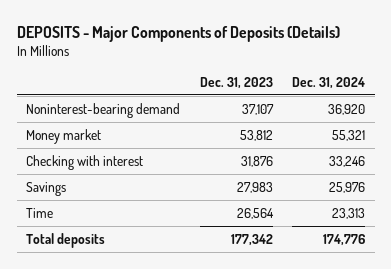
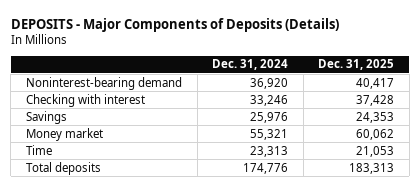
[199,77,273,90] Dec. 31, 2023 -> none
none -> [318,59,395,71] Dec. 31, 2025
[26,128,102,144] Money market -> [25,127,103,141] Money market

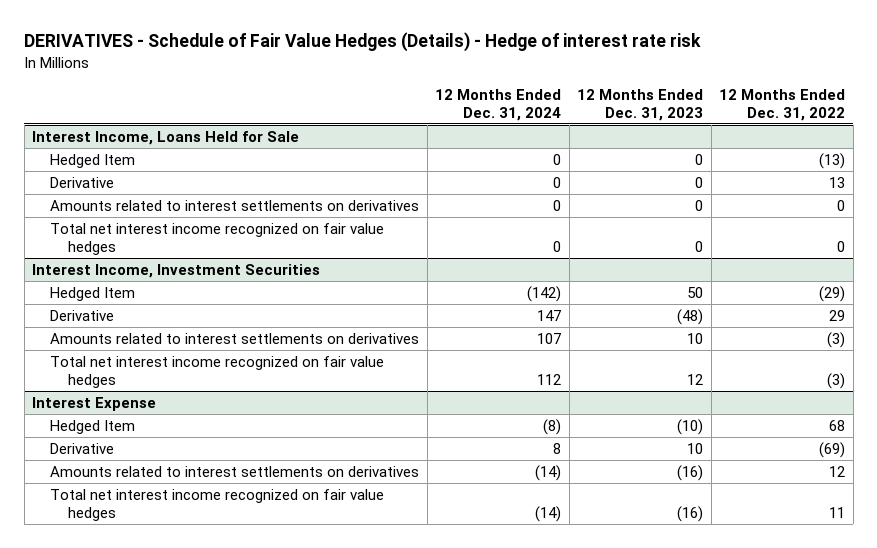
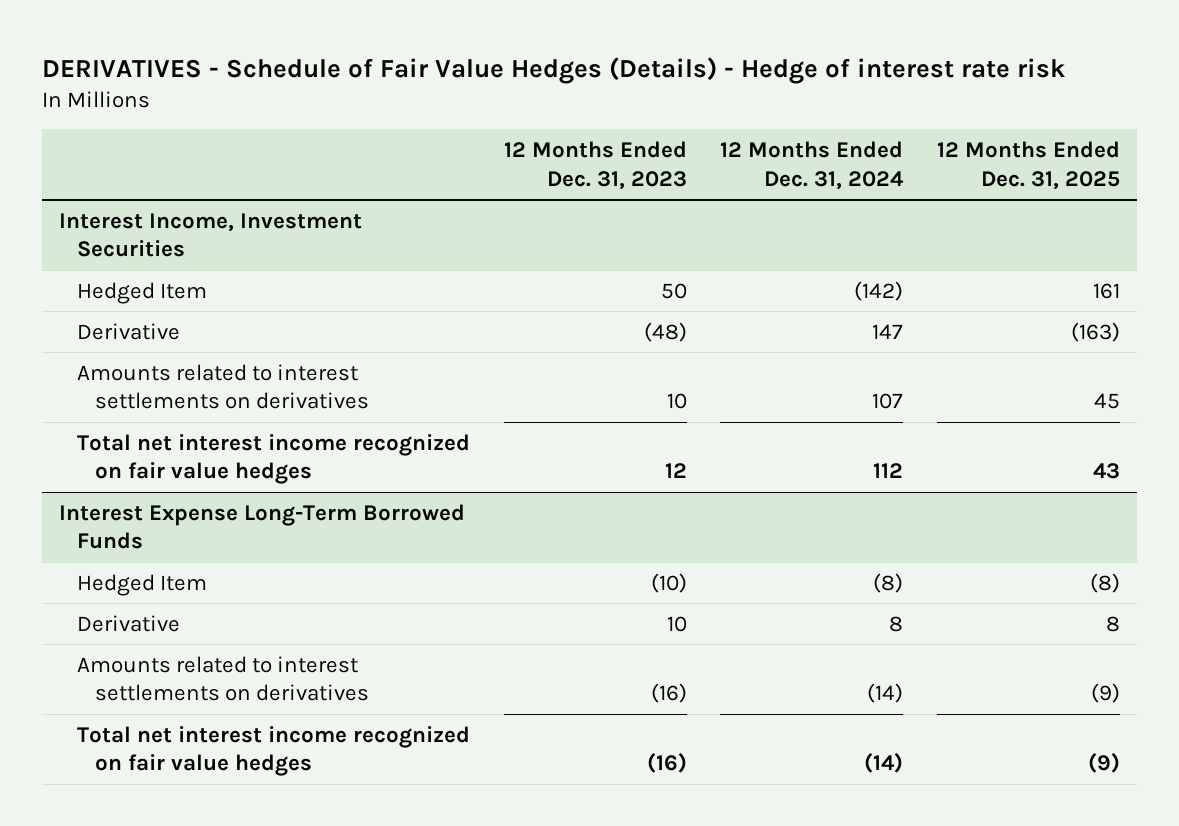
[719,88,846,121] 12 Months Ended Dec. 31, 2022 -> none
none -> [937,141,1121,190] 12 Months Ended Dec. 31, 2025
[32,130,300,145] Interest Income, Loans Held for Sale -> none
[50,153,136,168] Hedged Item -> none
[50,176,115,188] Derivative -> none
[50,199,420,211] Amounts related to interest settlements on derivatives -> none
[50,222,385,255] Total net interest income recognized on fair value hedges -> none
[32,396,157,411] Interest Expense -> [58,503,465,550] Interest Expense Long-Term Borrowed Funds

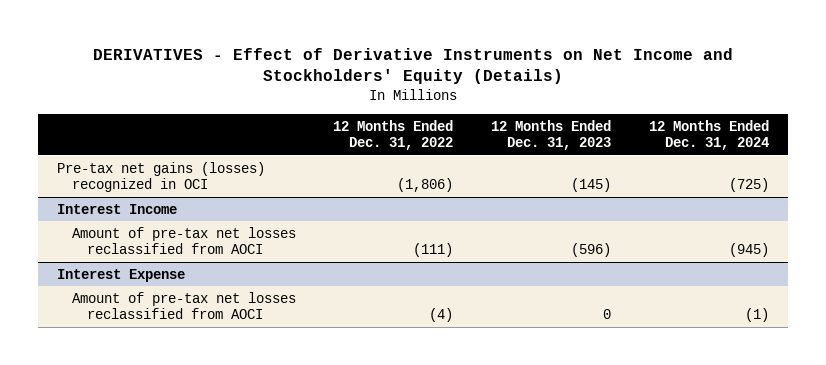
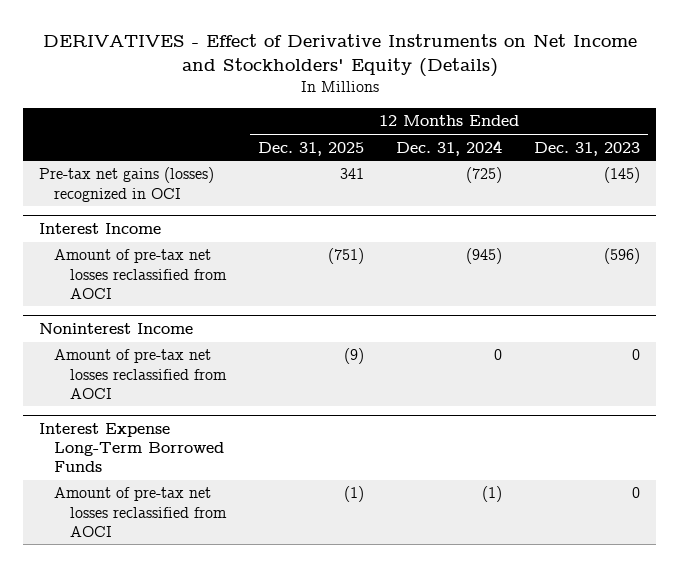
[333,119,454,150] 12 Months Ended Dec. 31, 2022 -> none
none -> [257,141,364,156] Dec. 31, 2025
none -> [39,323,194,335] Noninterest Income
none -> [54,349,227,399] Amount of pre-tax net losses reclassified from AOCI
[56,268,185,282] Interest Expense -> [39,423,225,473] Interest Expense Long-Term Borrowed Funds

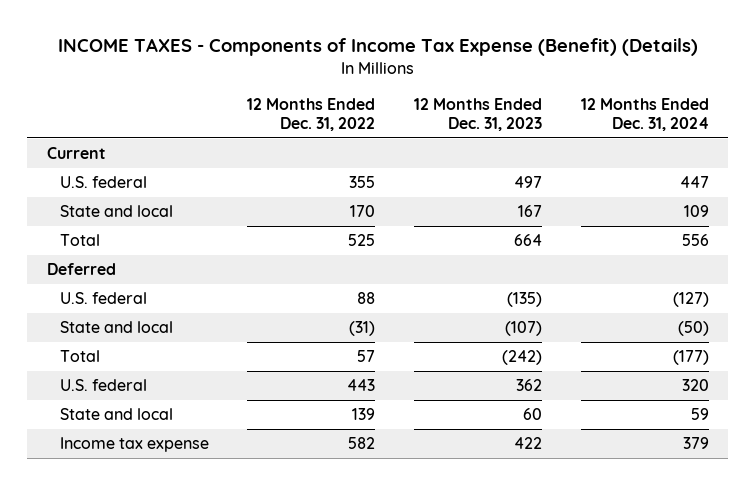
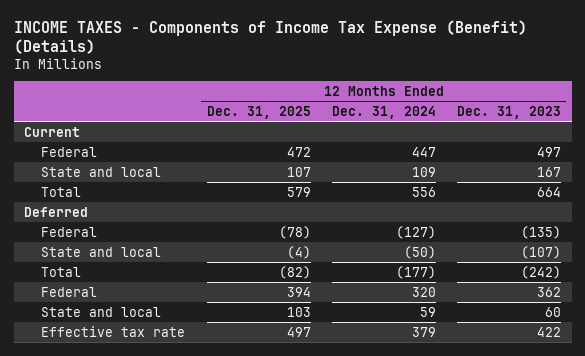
[247,98,376,131] 12 Months Ended Dec. 31, 2022 -> none
none -> [206,105,311,119] Dec. 31, 2025
[59,176,147,189] U.S. federal -> [41,146,98,157] Federal
[59,292,147,305] U.S. federal -> [41,226,98,237] Federal
[59,379,147,392] U.S. federal -> [41,286,98,297] Federal
[59,437,209,453] Income tax expense -> [41,325,186,337] Effective tax rate

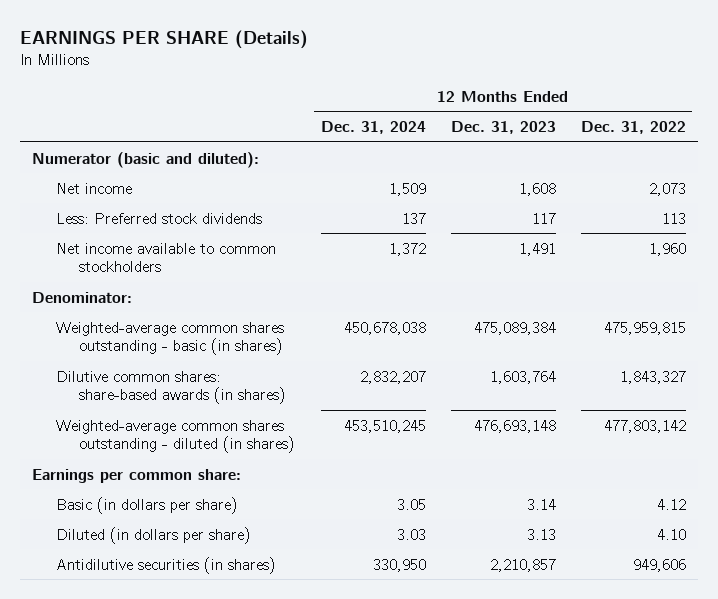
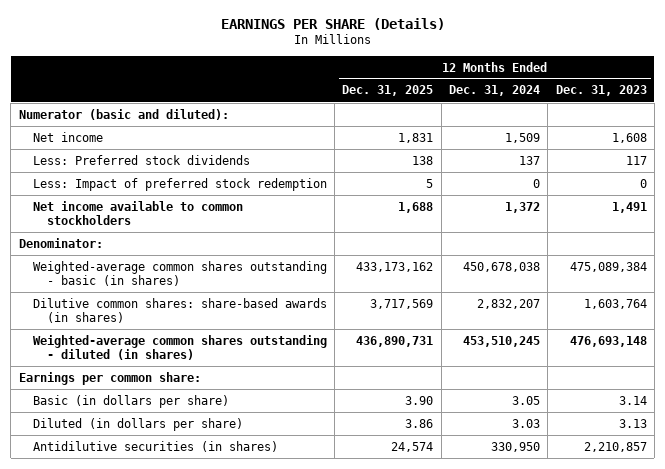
[580,121,686,135] Dec. 31, 2022 -> none
none -> [342,85,434,97] Dec. 31, 2025
none -> [32,177,327,191] Less: Impact of preferred stock redemption

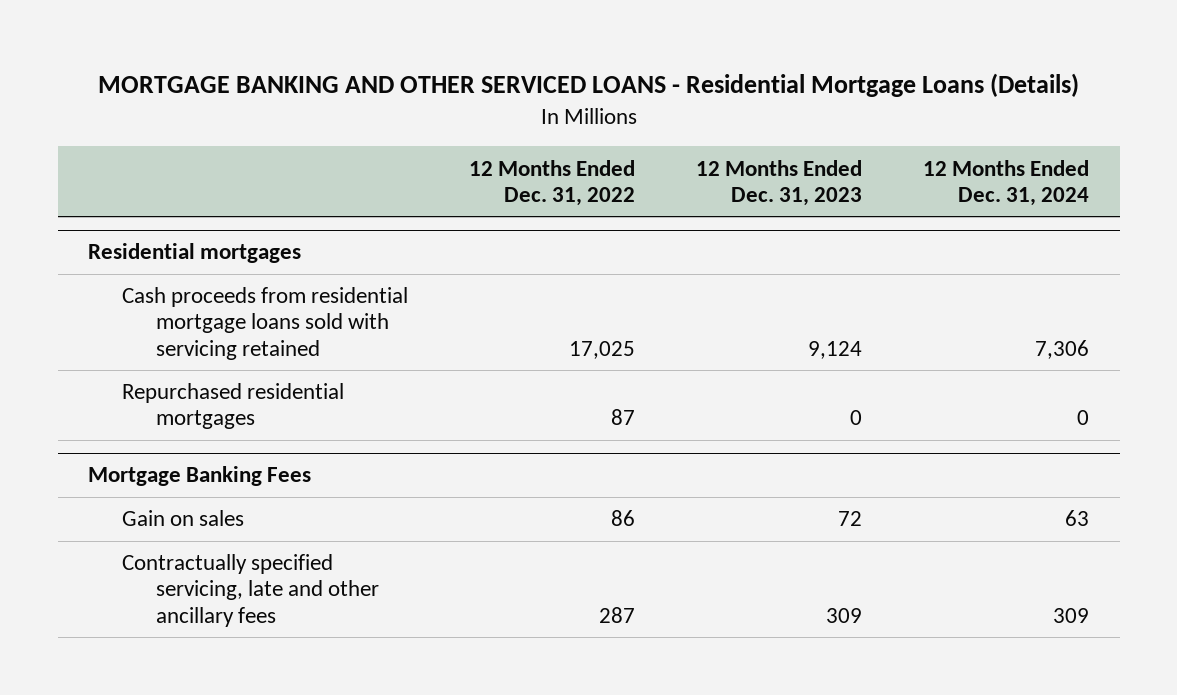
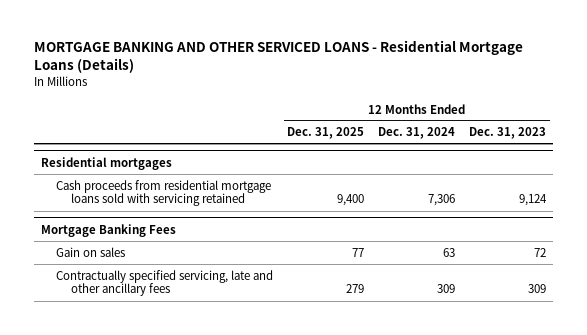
[469,159,636,206] 12 Months Ended Dec. 31, 2022 -> none
none -> [287,127,365,140] Dec. 31, 2025
[122,383,345,430] Repurchased residential mortgages -> none

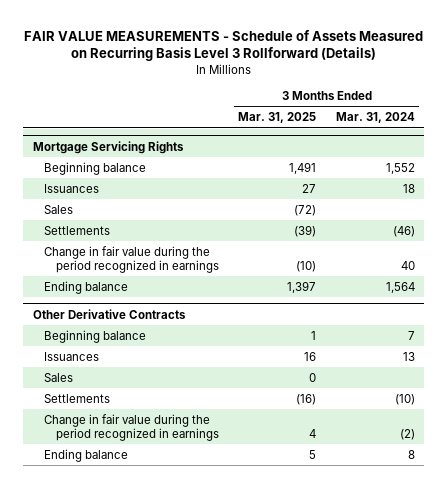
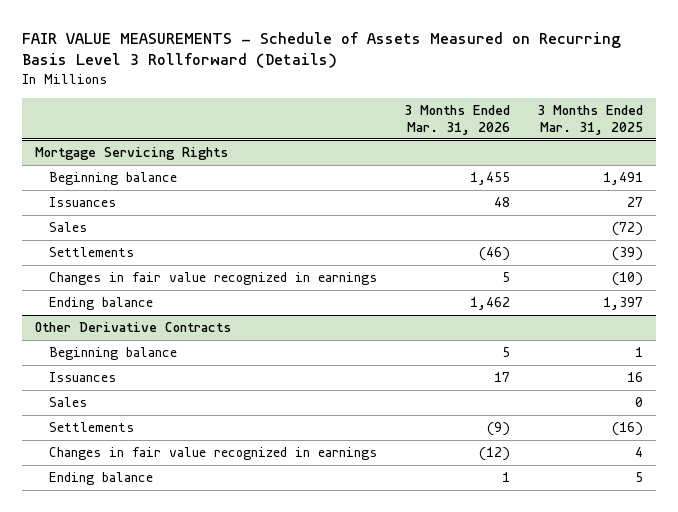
[335,112,415,124] Mar. 31, 2024 -> none
none -> [403,105,510,135] 3 Months Ended Mar. 31, 2026
[44,245,220,273] Change in fair value during the period recognized in earnings -> [49,272,378,286] Changes in fair value recognized in earnings
[44,413,220,441] Change in fair value during the period recognized in earnings -> [49,447,378,461] Changes in fair value recognized in earnings

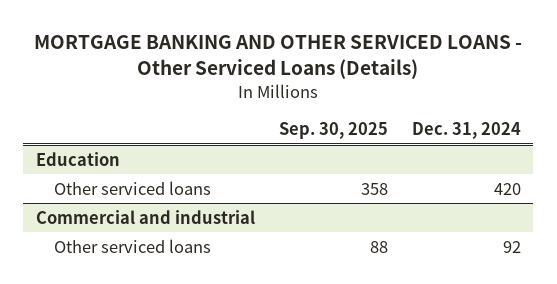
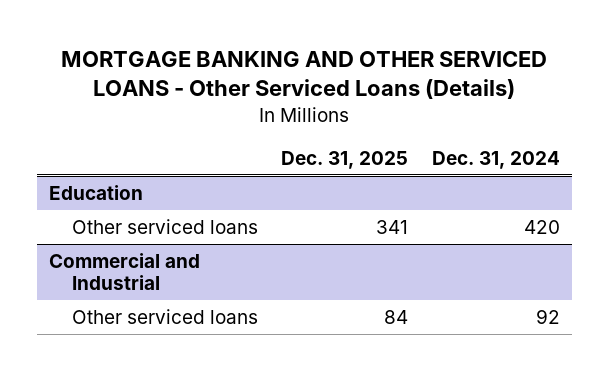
[278,122,388,140] Sep. 30, 2025 -> none
none -> [281,150,409,169] Dec. 31, 2025
[35,209,255,224] Commercial and industrial -> [49,253,201,291] Commercial and Industrial

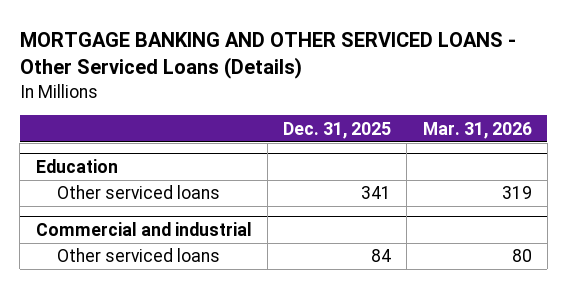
[431,150,560,169] Dec. 31, 2024 -> none
none -> [422,121,532,139] Mar. 31, 2026
[49,253,201,291] Commercial and Industrial -> [35,221,252,236] Commercial and industrial

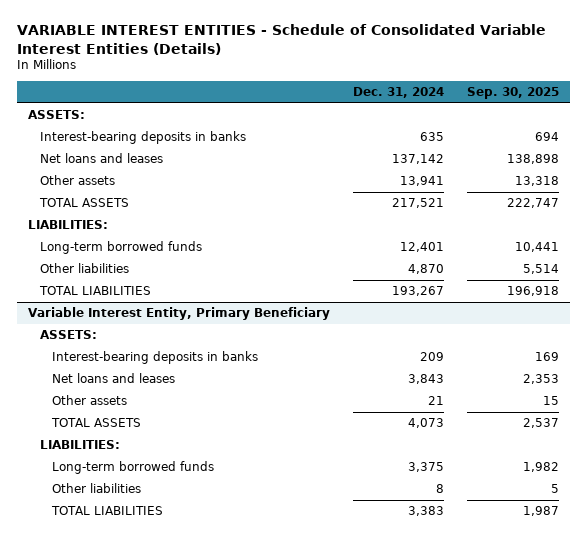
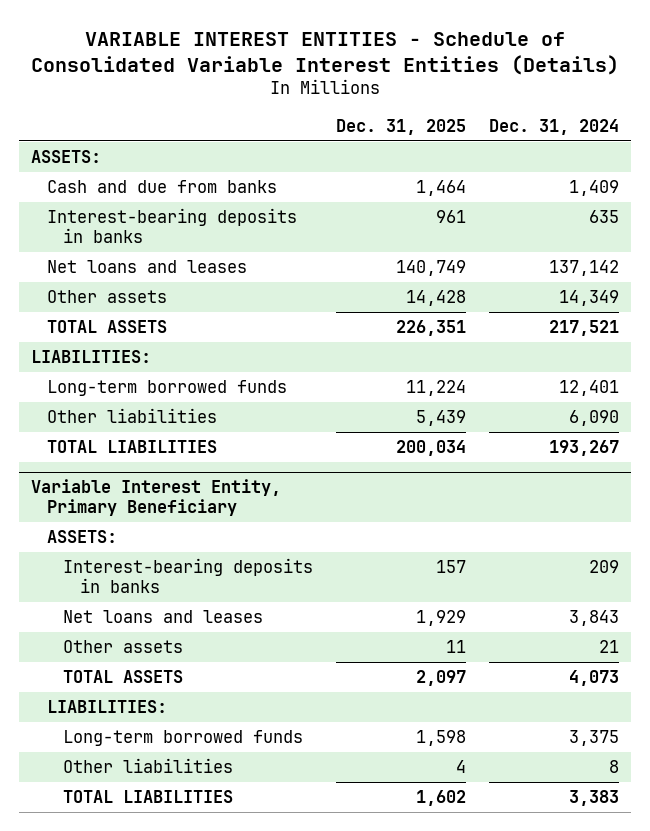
[466,87,559,100] Sep. 30, 2025 -> none
none -> [336,119,467,136] Dec. 31, 2025
none -> [47,179,278,193] Cash and due from banks
[400,176,445,187] 13,941 -> [559,289,620,306] 14,349
[408,264,445,275] 4,870 -> [569,409,620,426] 6,090

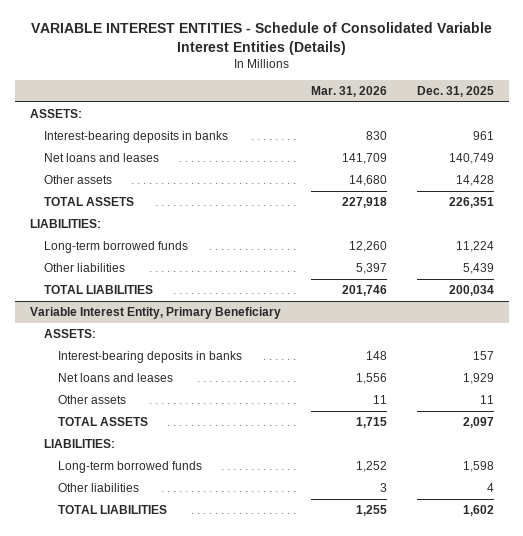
[489,119,620,136] Dec. 31, 2024 -> none
none -> [310,86,387,98] Mar. 31, 2026
[47,179,278,193] Cash and due from banks -> none

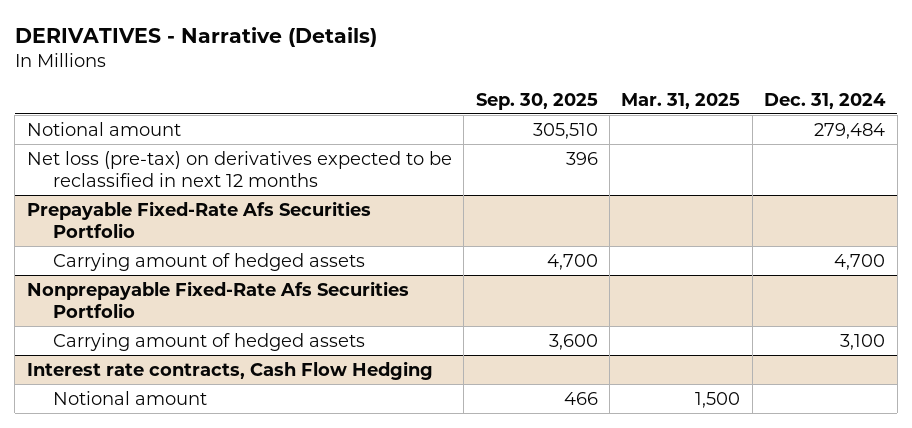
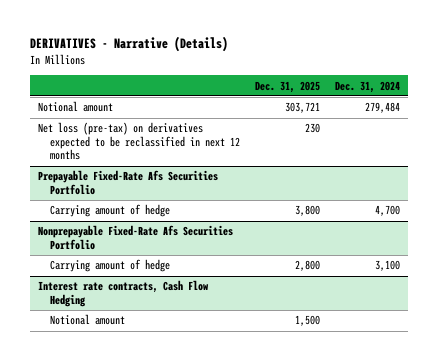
[475,92,598,110] Sep. 30, 2025 -> none
[621,92,741,109] Mar. 31, 2025 -> none
none -> [255,80,321,93] Dec. 31, 2025
[53,252,366,271] Carrying amount of hedged assets -> [50,204,171,218] Carrying amount of hedge
[53,332,366,351] Carrying amount of hedged assets -> [50,259,171,273] Carrying amount of hedge

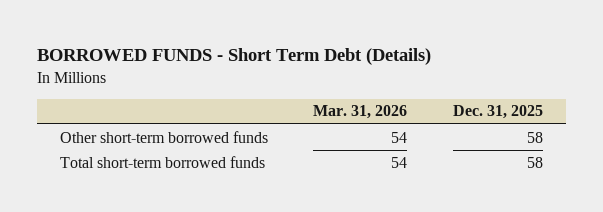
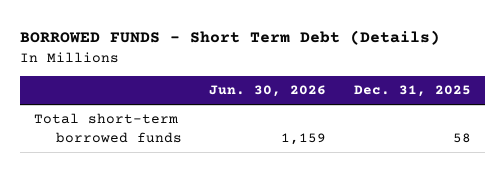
[313,105,408,120] Mar. 31, 2026 -> none
none -> [209,85,327,98] Jun. 30, 2026
[59,130,268,143] Other short-term borrowed funds -> none

